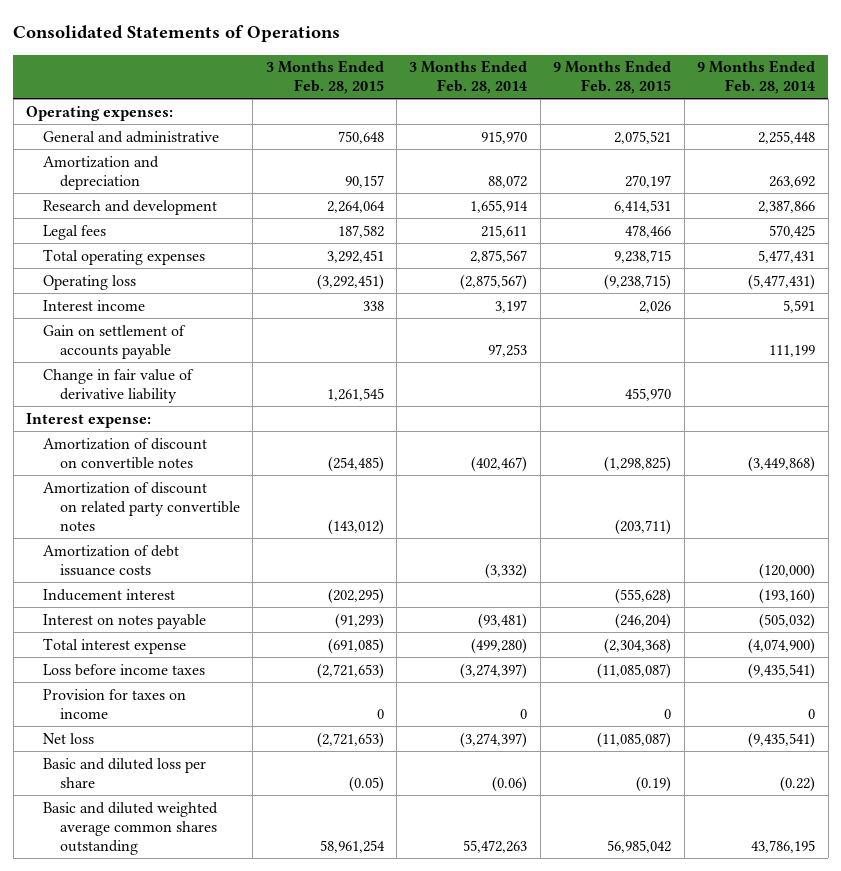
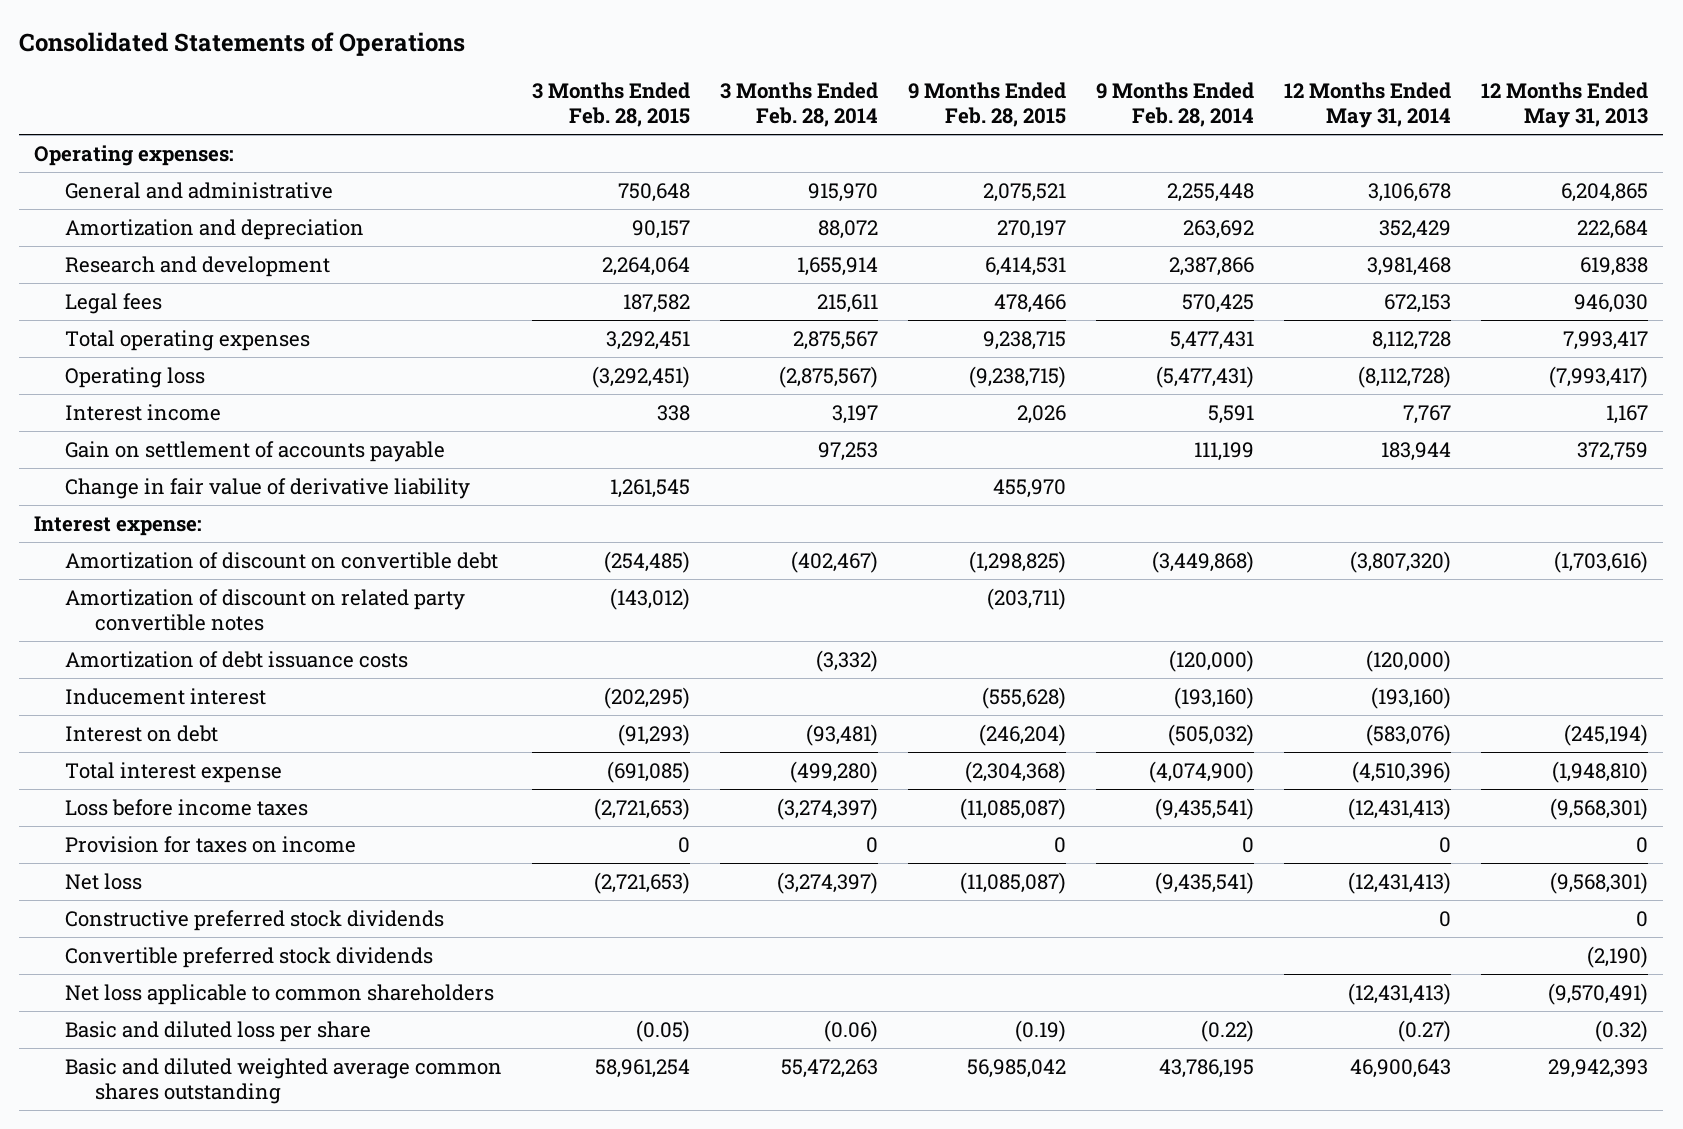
none -> [1284,81,1452,129] 12 Months Ended May 31, 2014
none -> [1481,81,1649,129] 12 Months Ended May 31, 2013
[42,437,207,469] Amortization of discount on convertible notes -> [64,551,498,569] Amortization of discount on convertible debt
[42,613,206,629] Interest on notes payable -> [64,724,218,742] Interest on debt
none -> [64,909,444,931] Constructive preferred stock dividends
none -> [64,946,433,968] Convertible preferred stock dividends
none -> [64,983,494,1005] Net loss applicable to common shareholders

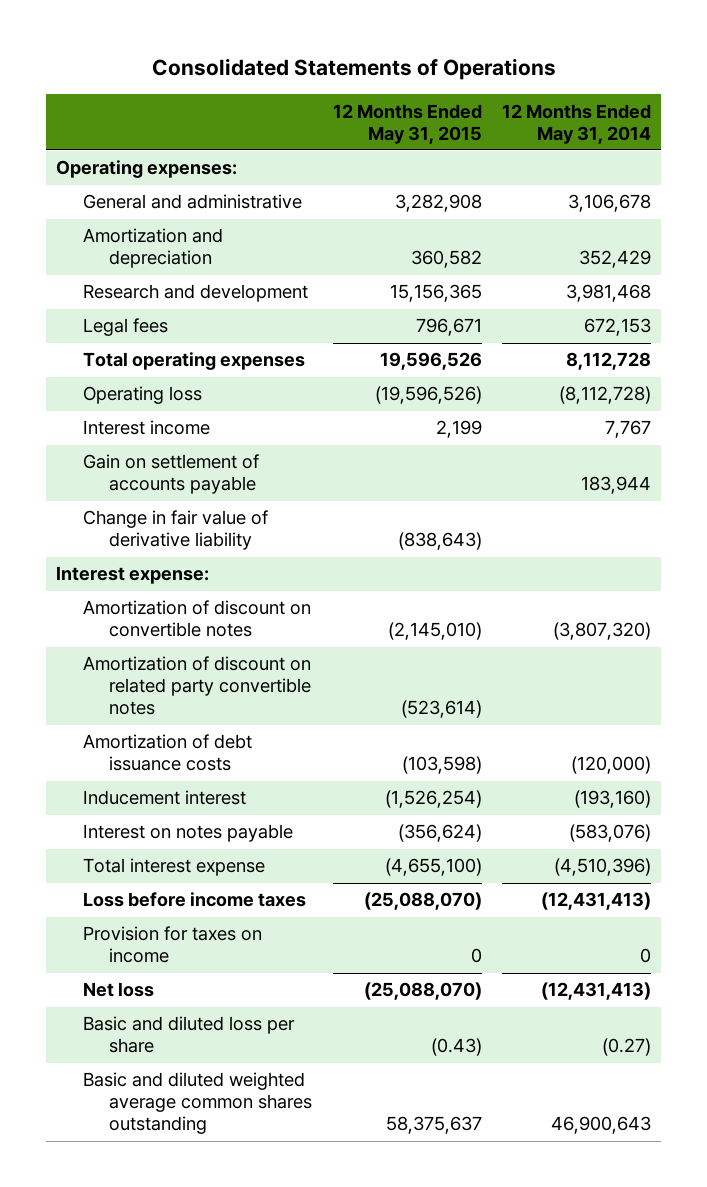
[531,81,690,128] 3 Months Ended Feb. 28, 2015 -> none
[719,81,878,128] 3 Months Ended Feb. 28, 2014 -> none
[907,81,1066,128] 9 Months Ended Feb. 28, 2015 -> none
[1096,81,1255,128] 9 Months Ended Feb. 28, 2014 -> none
[1481,81,1649,129] 12 Months Ended May 31, 2013 -> none
none -> [332,103,482,144] 12 Months Ended May 31, 2015
[64,551,498,569] Amortization of discount on convertible debt -> [82,600,311,638] Amortization of discount on convertible notes
[64,724,218,742] Interest on debt -> [82,824,293,843] Interest on notes payable
[64,909,444,931] Constructive preferred stock dividends -> none
[64,946,433,968] Convertible preferred stock dividends -> none
[64,983,494,1005] Net loss applicable to common shareholders -> none

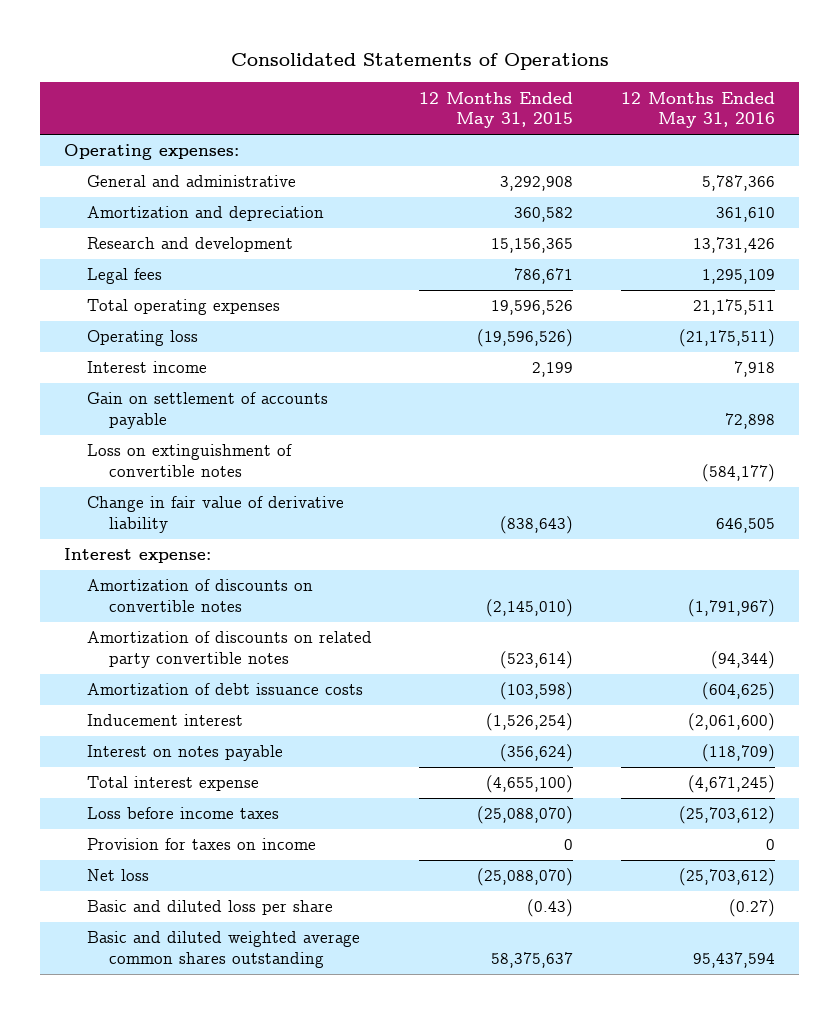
[501,103,651,144] 12 Months Ended May 31, 2014 -> none
none -> [620,91,775,129] 12 Months Ended May 31, 2016
[394,194,482,213] 3,282,908 -> [500,176,574,192] 3,292,908
[415,318,482,337] 796,671 -> [514,268,574,285] 786,671
none -> [86,444,292,477] Loss on extinguishment of convertible notes
[82,600,311,638] Amortization of discount on convertible notes -> [86,579,313,612] Amortization of discounts on convertible notes
[82,656,312,716] Amortization of discount on related party convertible notes -> [86,631,372,668] Amortization of discounts on related party convertible notes

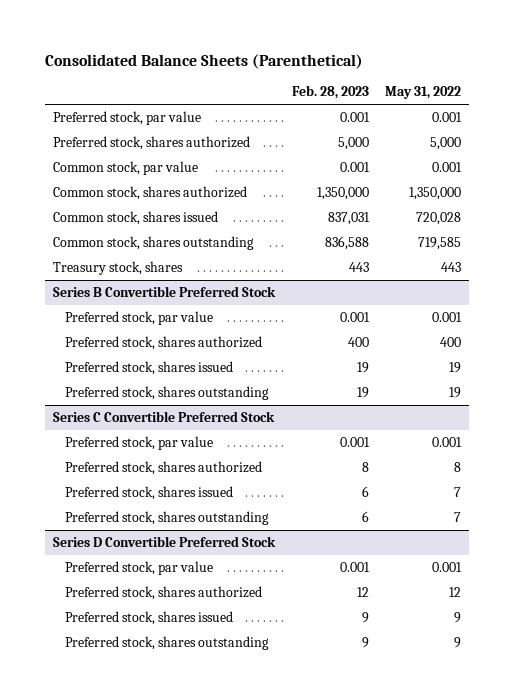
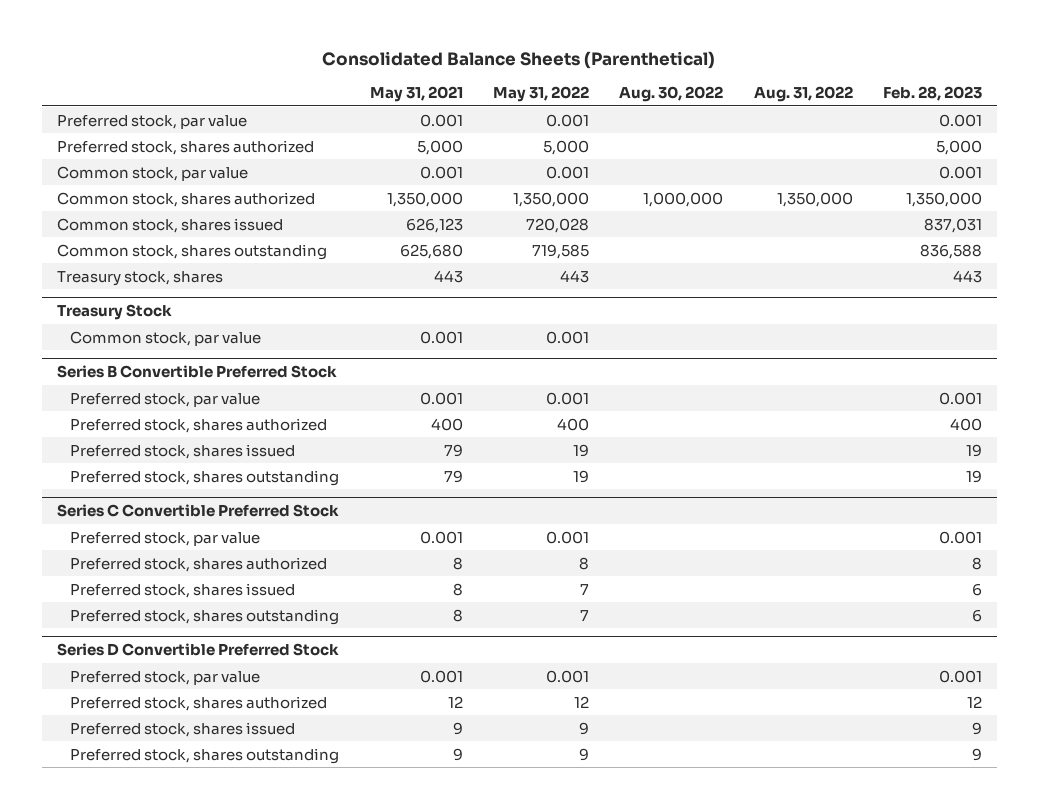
none -> [369,86,463,103] May 31, 2021
none -> [619,86,724,103] Aug. 30, 2022
none -> [753,86,853,103] Aug. 31, 2022
none -> [56,304,172,321] Treasury Stock
none -> [70,330,262,346] Common stock, par value

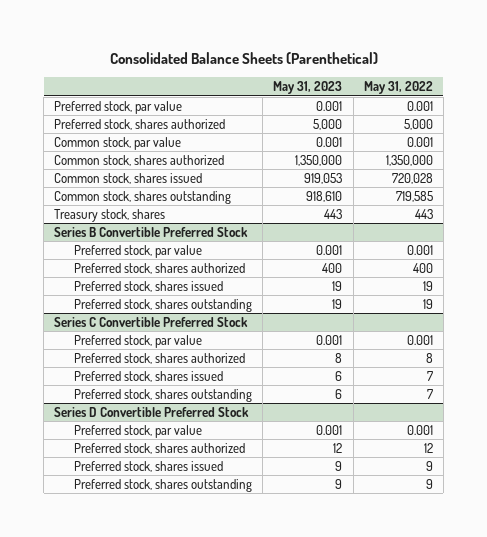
[369,86,463,103] May 31, 2021 -> none
[619,86,724,103] Aug. 30, 2022 -> none
[753,86,853,103] Aug. 31, 2022 -> none
[883,86,983,102] Feb. 28, 2023 -> none
none -> [273,81,343,95] May 31, 2023
[56,304,172,321] Treasury Stock -> none
[70,330,262,346] Common stock, par value -> none

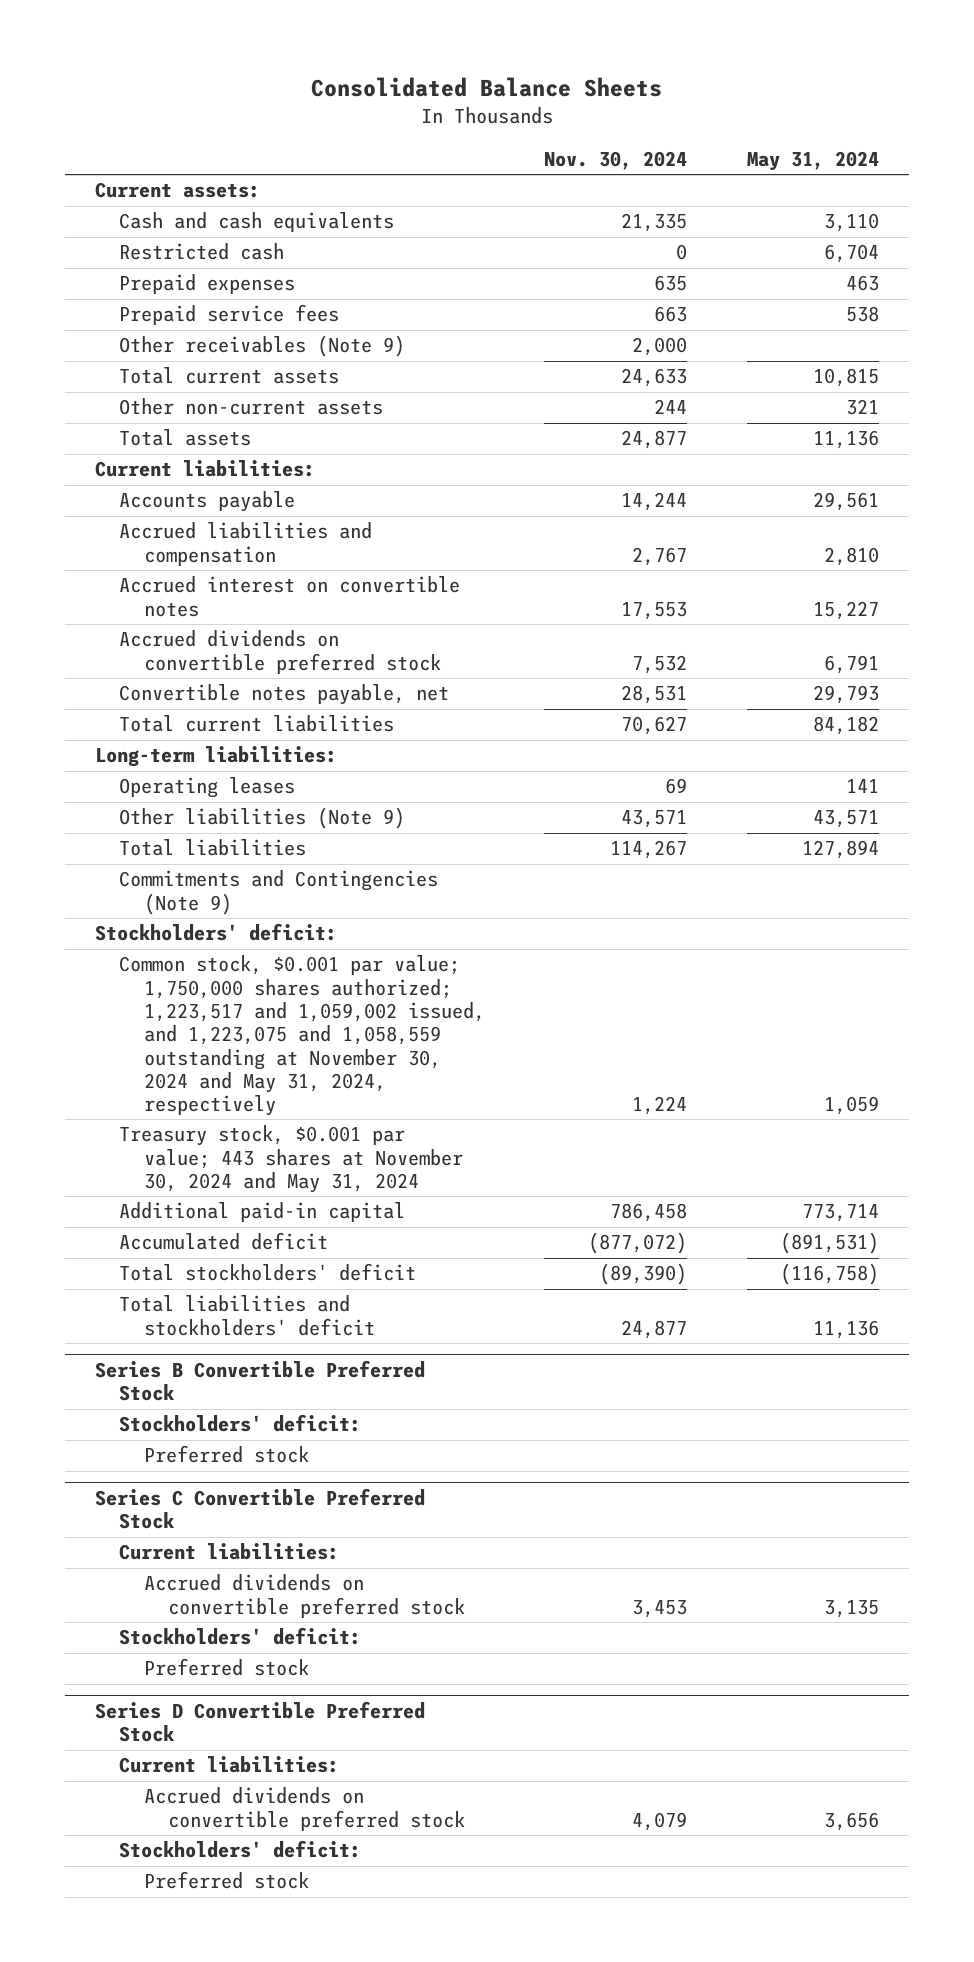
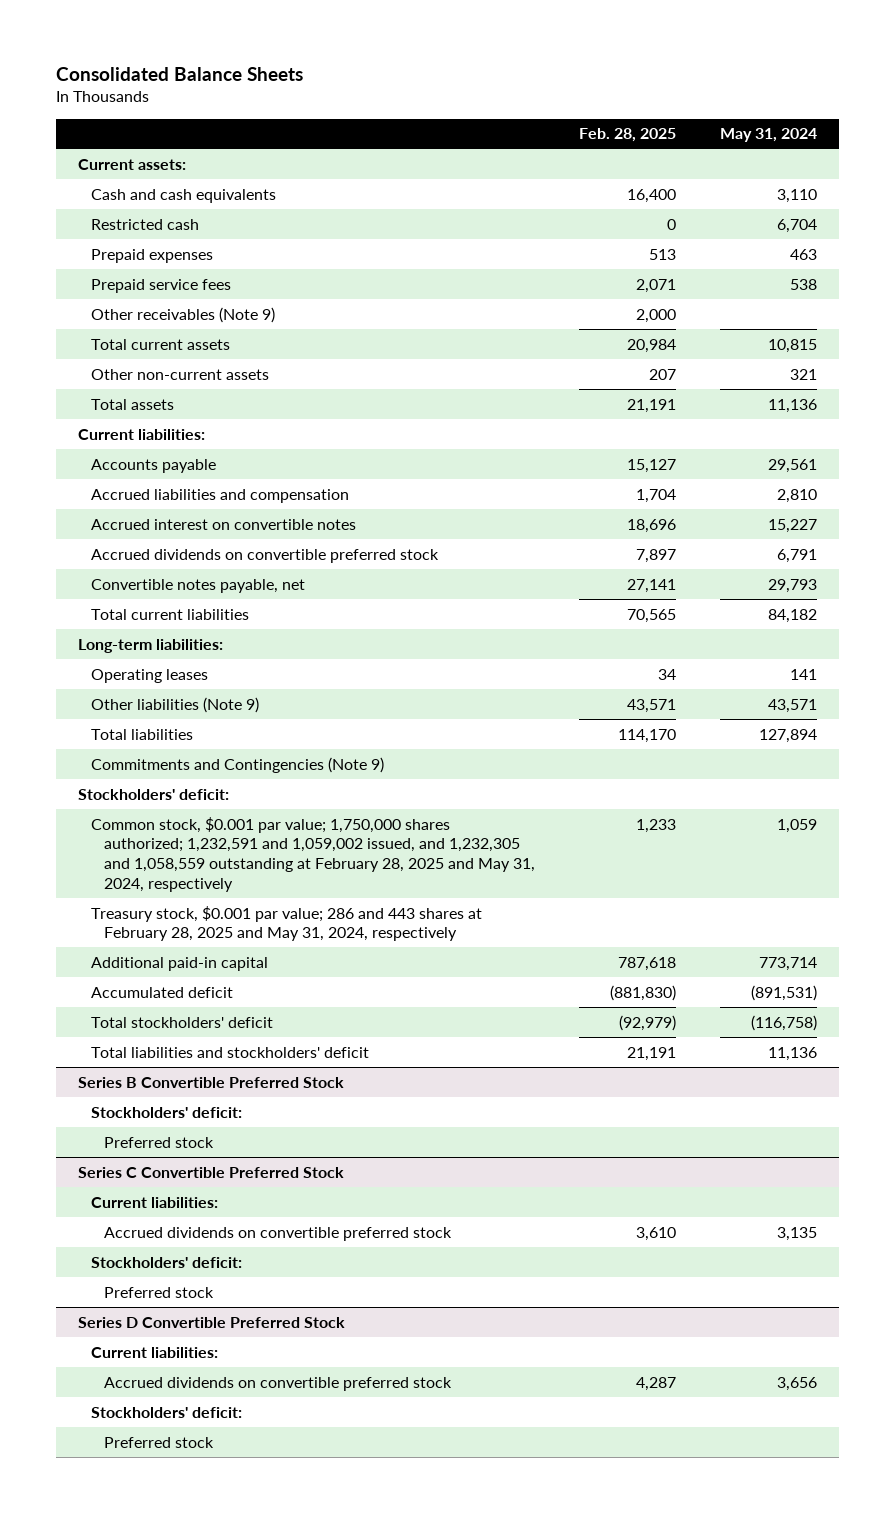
[544,151,688,171] Nov. 30, 2024 -> none
none -> [578,128,676,143] Feb. 28, 2025
[119,955,485,1117] Common stock, $0.001 par value; 1,750,000 shares authorized; 1,223,517 and 1,059,002 issued, and 1,223,075 and 1,058,559 outstanding at November 30, 2024 and May 31, 2024, respectively -> [90,816,535,892] Common stock, $0.001 par value; 1,750,000 shares authorized; 1,232,591 and 1,059,002 issued, and 1,232,305 and 1,058,559 outstanding at February 28, 2025 and May 31, 2024, respectively
[119,1125,463,1194] Treasury stock, $0.001 par value; 443 shares at November 30, 2024 and May 31, 2024 -> [90,905,482,942] Treasury stock, $0.001 par value; 286 and 443 shares at February 28, 2025 and May 31, 2024, respectively

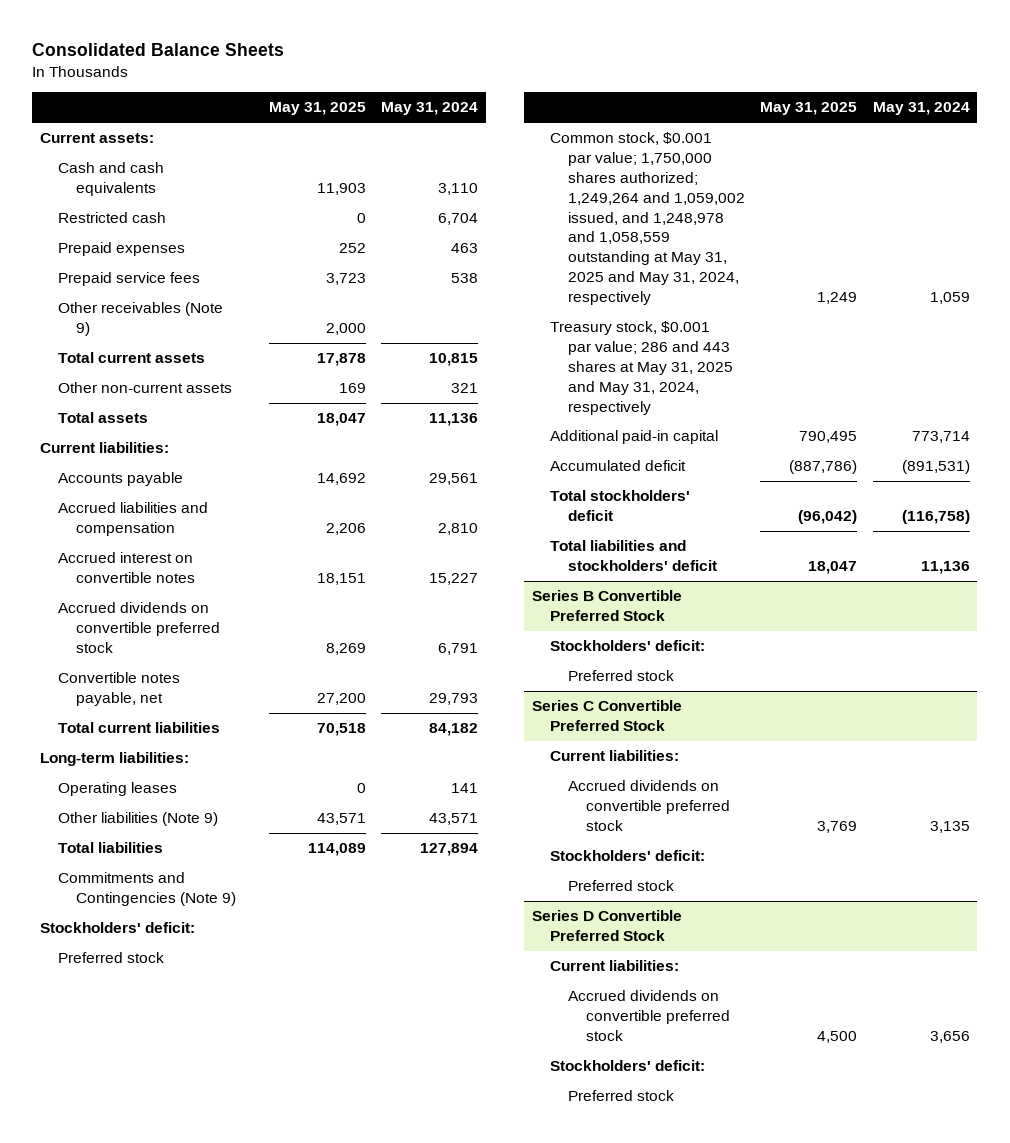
[578,128,676,143] Feb. 28, 2025 -> none
none -> [268,102,366,116] May 31, 2025
none -> [58,952,165,964] Preferred stock
[90,816,535,892] Common stock, $0.001 par value; 1,750,000 shares authorized; 1,232,591 and 1,059,002 issued, and 1,232,305 and 1,058,559 outstanding at February 28, 2025 and May 31, 2024, respectively -> [549,132,745,305] Common stock, $0.001 par value; 1,750,000 shares authorized; 1,249,264 and 1,059,002 issued, and 1,248,978 and 1,058,559 outstanding at May 31, 2025 and May 31, 2024, respectively
[90,905,482,942] Treasury stock, $0.001 par value; 286 and 443 shares at February 28, 2025 and May 31, 2024, respectively -> [549,321,733,415] Treasury stock, $0.001 par value; 286 and 443 shares at May 31, 2025 and May 31, 2024, respectively

